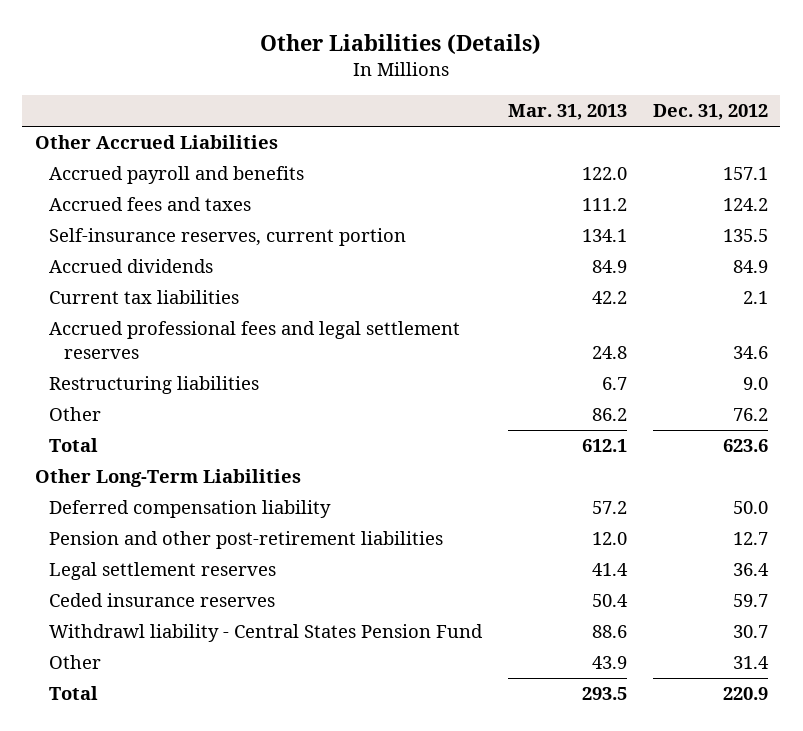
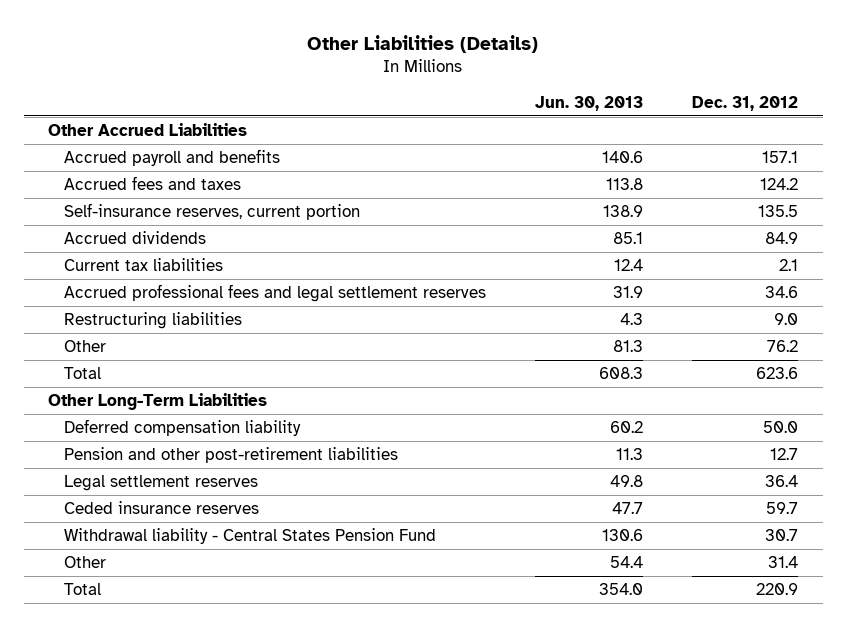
[508,104,628,121] Mar. 31, 2013 -> none
none -> [535,96,644,112] Jun. 30, 2013
[49,624,484,643] Withdrawl liability - Central States Pension Fund -> [64,528,437,545] Withdrawal liability - Central States Pension Fund

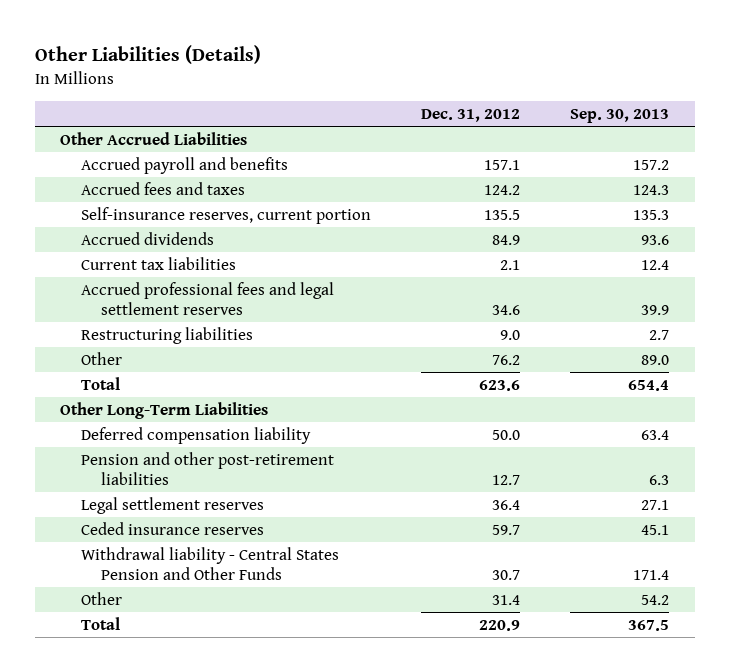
[535,96,644,112] Jun. 30, 2013 -> none
none -> [570,108,670,123] Sep. 30, 2013
[64,528,437,545] Withdrawal liability - Central States Pension Fund -> [80,546,339,580] Withdrawal liability - Central States Pension and Other Funds

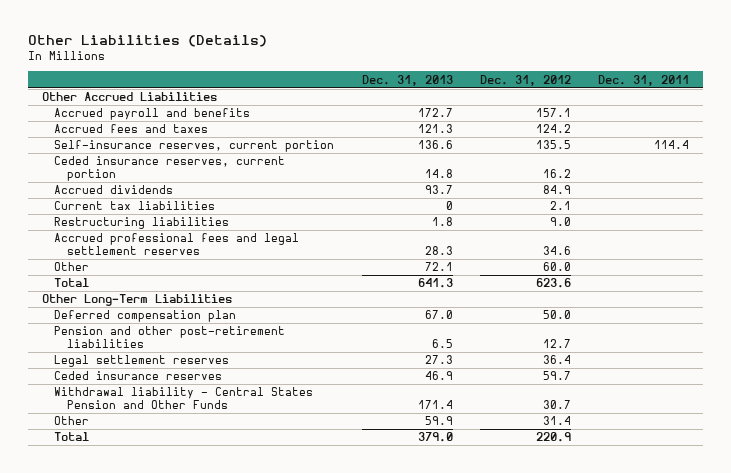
[570,108,670,123] Sep. 30, 2013 -> none
none -> [361,74,453,86] Dec. 31, 2013
none -> [598,74,690,86] Dec. 31, 2011
none -> [54,156,286,182] Ceded insurance reserves, current portion
[80,281,334,315] Accrued professional fees and legal settlement reserves -> [54,233,300,256] Accrued professional fees and legal settlement reserves
[491,354,520,365] 76.2 -> [542,262,571,272] 60.0
[80,426,311,444] Deferred compensation liability -> [54,310,237,323] Deferred compensation plan

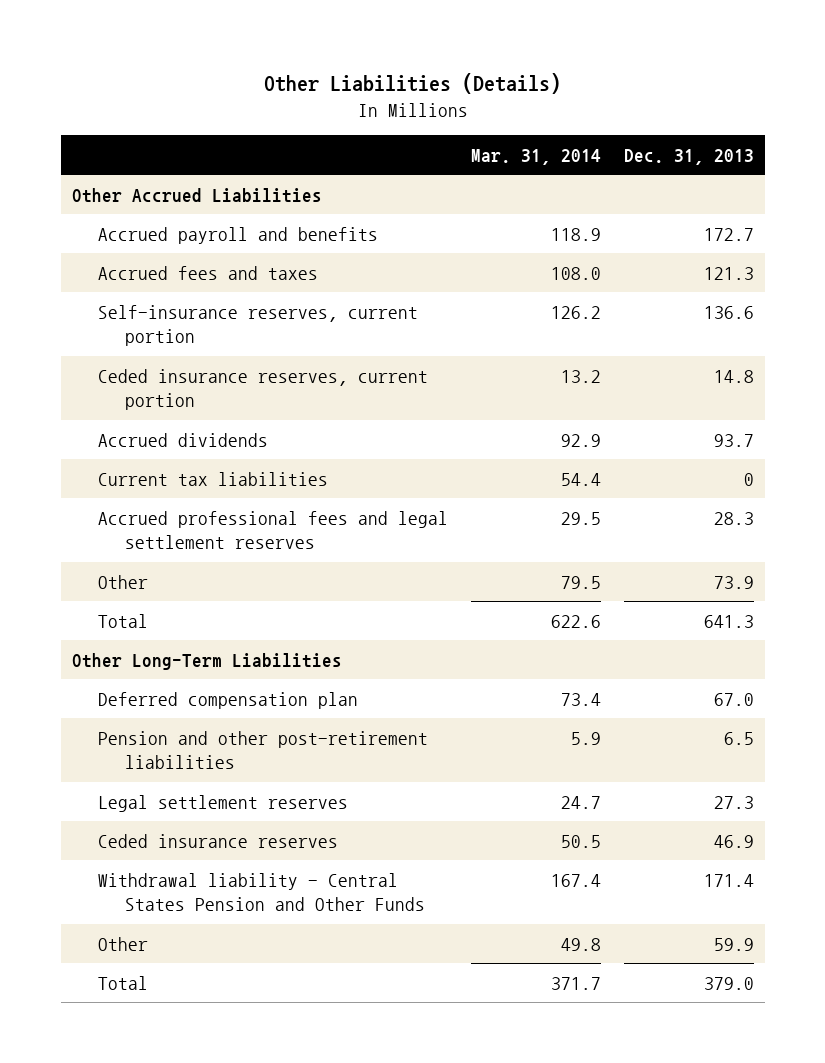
[479,74,571,86] Dec. 31, 2012 -> none
[598,74,690,86] Dec. 31, 2011 -> none
none -> [470,148,601,165] Mar. 31, 2014
[54,217,230,230] Restructuring liabilities -> none
[424,262,453,272] 72.1 -> [713,575,754,589] 73.9

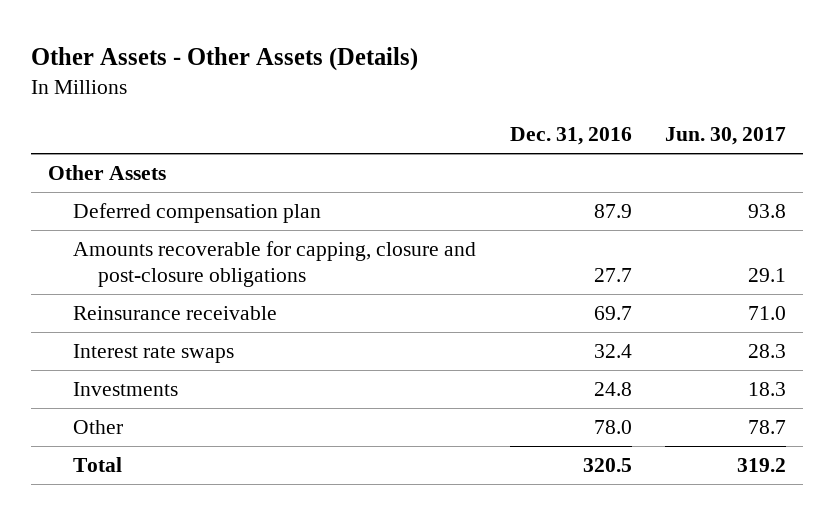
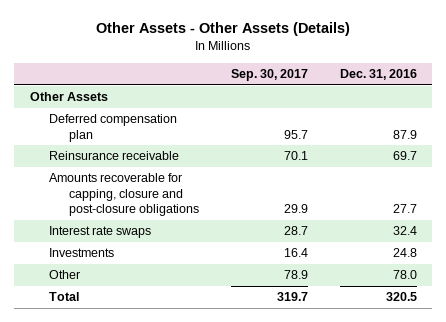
[665,127,787,146] Jun. 30, 2017 -> none
none -> [230,68,308,81] Sep. 30, 2017
[73,240,477,287] Amounts recoverable for capping, closure and post-closure obligations -> [49,173,200,217] Amounts recoverable for capping, closure and post-closure obligations

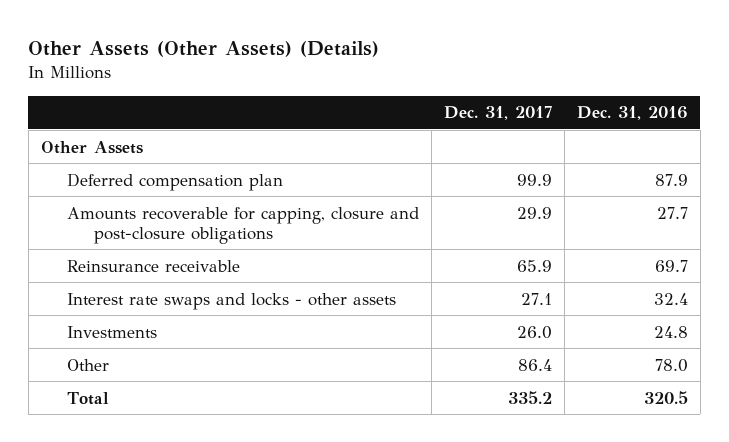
[96,22,351,37] Other Assets - Other Assets (Details) -> [28,41,380,58] Other Assets (Other Assets) (Details)
[230,68,308,81] Sep. 30, 2017 -> none
none -> [444,106,553,121] Dec. 31, 2017
[49,151,180,161] Reinsurance receivable -> [67,259,241,272] Reinsurance receivable
[49,226,152,239] Interest rate swaps -> [67,292,397,310] Interest rate swaps and locks - other assets

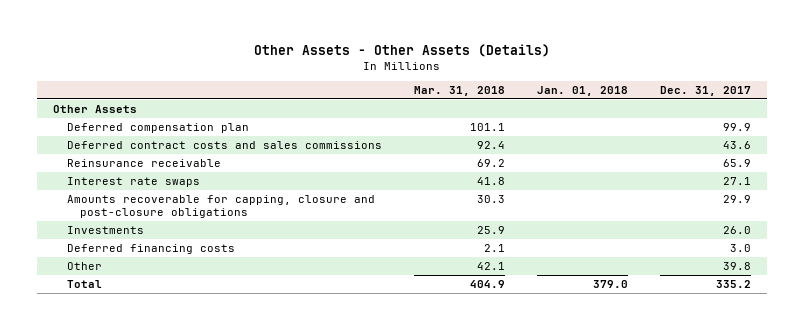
[28,41,380,58] Other Assets (Other Assets) (Details) -> [254,43,551,57] Other Assets - Other Assets (Details)
[576,106,688,121] Dec. 31, 2016 -> none
none -> [413,86,505,97] Mar. 31, 2018
none -> [536,86,628,97] Jan. 01, 2018
none -> [66,141,382,150] Deferred contract costs and sales commissions
[67,292,397,310] Interest rate swaps and locks - other assets -> [66,177,200,188] Interest rate swaps
[67,206,420,244] Amounts recoverable for capping, closure and post-closure obligations -> [66,195,375,219] Amounts recoverable for capping, closure and post-closure obligations
none -> [66,244,235,255] Deferred financing costs
[518,358,553,371] 86.4 -> [722,262,751,271] 39.8

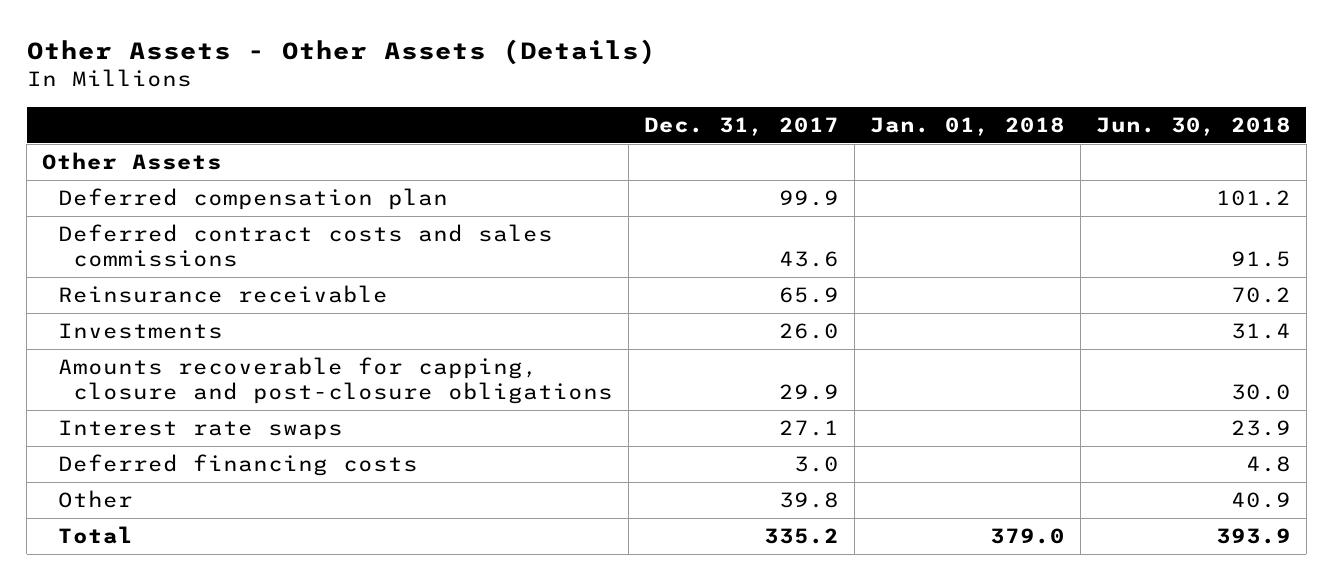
[413,86,505,97] Mar. 31, 2018 -> none
none -> [1095,117,1291,137] Jun. 30, 2018
[66,195,375,219] Amounts recoverable for capping, closure and post-closure obligations -> [57,357,614,405] Amounts recoverable for capping, closure and post-closure obligations
[66,177,200,188] Interest rate swaps -> [57,420,343,441] Interest rate swaps

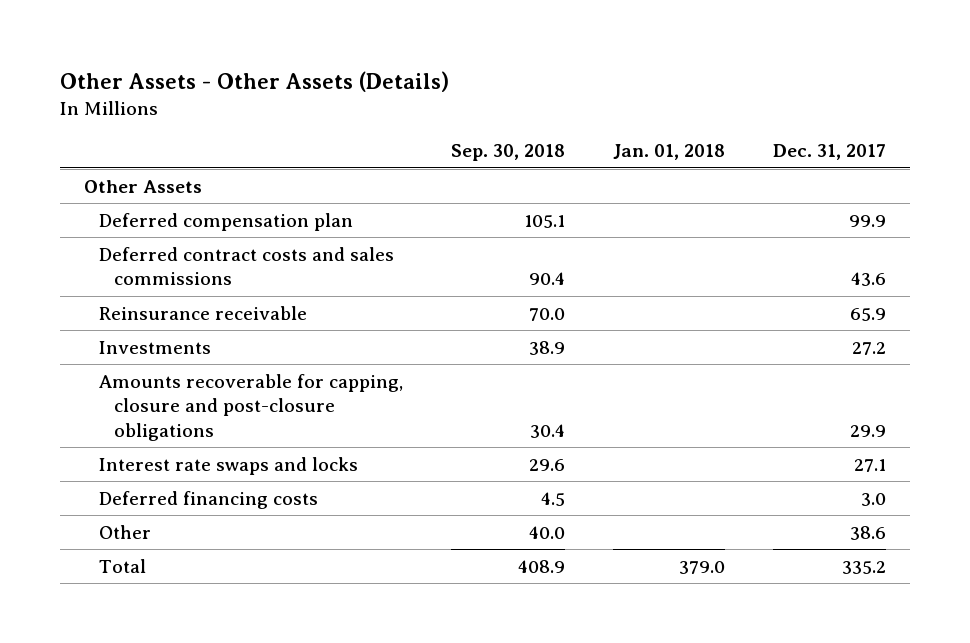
[1095,117,1291,137] Jun. 30, 2018 -> none
none -> [451,144,566,162] Sep. 30, 2018
[779,323,840,340] 26.0 -> [852,341,887,355] 27.2
[57,420,343,441] Interest rate swaps -> [99,456,359,475] Interest rate swaps and locks
[779,492,840,509] 39.8 -> [850,525,887,540] 38.6

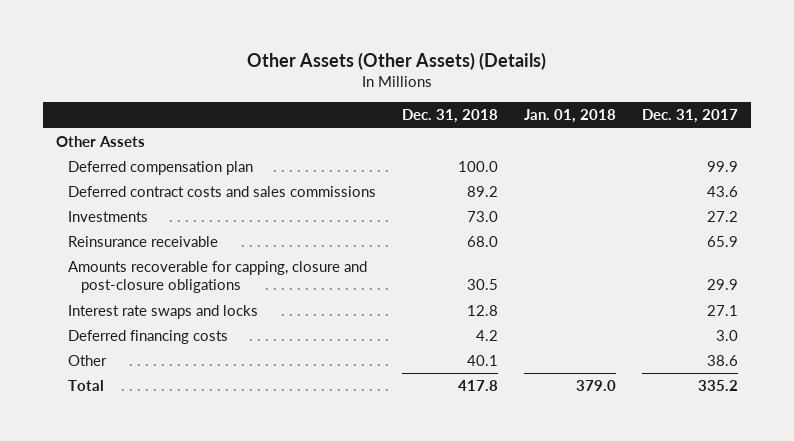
[59,71,449,93] Other Assets - Other Assets (Details) -> [247,51,547,70] Other Assets (Other Assets) (Details)
[451,144,566,162] Sep. 30, 2018 -> none
none -> [402,109,499,124] Dec. 31, 2018
[99,305,308,320] Reinsurance receivable -> [68,236,219,248] Reinsurance receivable

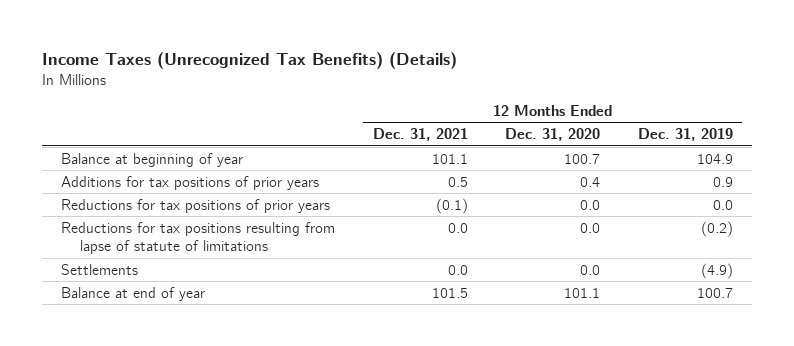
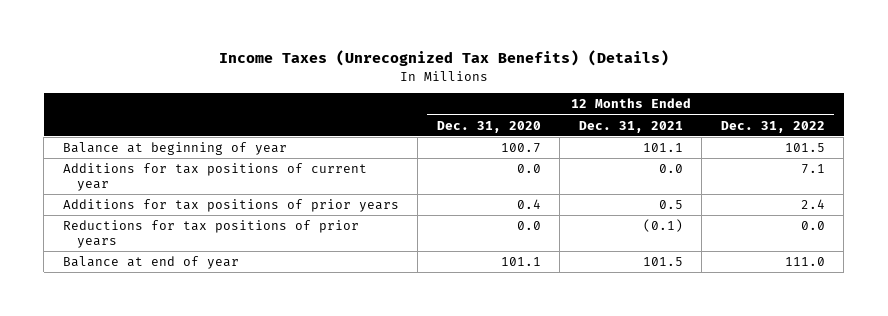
[638,128,734,142] Dec. 31, 2019 -> none
none -> [720,120,825,133] Dec. 31, 2022
none -> [62,163,367,191] Additions for tax positions of current year
[60,221,335,255] Reductions for tax positions resulting from lapse of statute of limitations -> none
[60,263,138,275] Settlements -> none

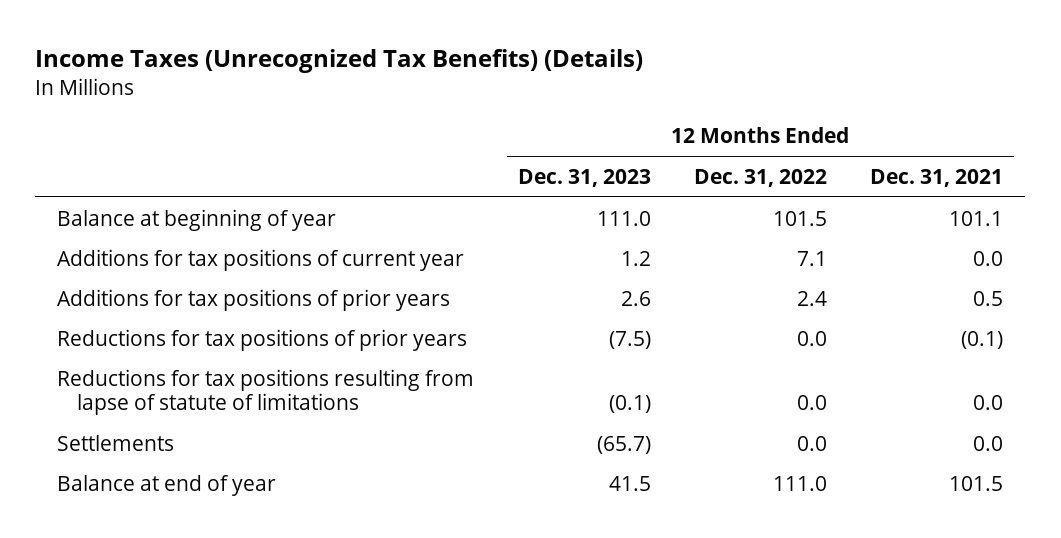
[436,120,541,133] Dec. 31, 2020 -> none
none -> [517,168,651,187] Dec. 31, 2023
none -> [57,368,475,415] Reductions for tax positions resulting from lapse of statute of limitations
none -> [57,434,175,451] Settlements

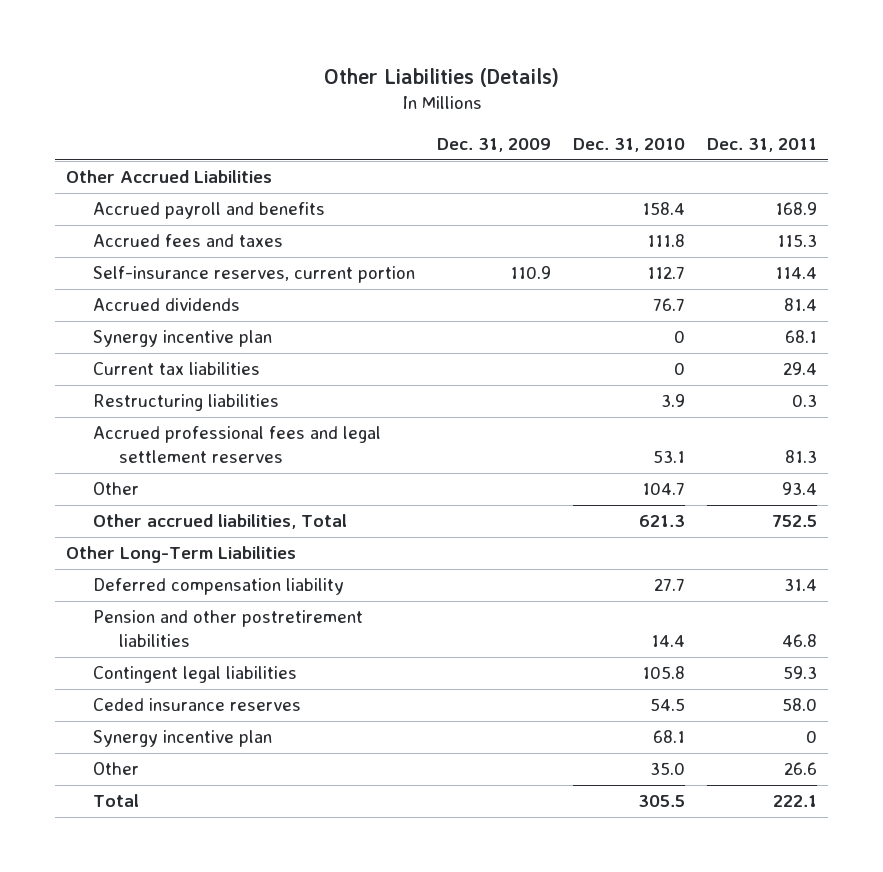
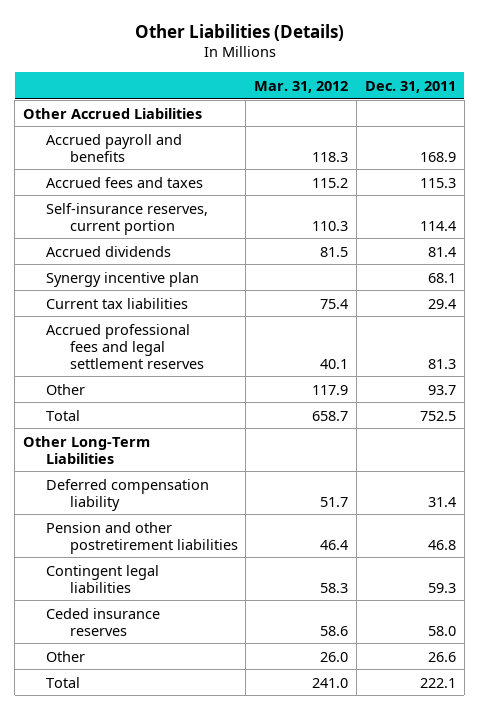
[436,137,551,152] Dec. 31, 2009 -> none
[572,137,685,152] Dec. 31, 2010 -> none
none -> [254,80,349,93] Mar. 31, 2012
[92,394,279,412] Restructuring liabilities -> none
[781,482,817,496] 93.4 -> [427,384,456,395] 93.7
[92,514,347,530] Other accrued liabilities, Total -> [46,409,81,421] Total
[92,730,272,748] Synergy incentive plan -> none

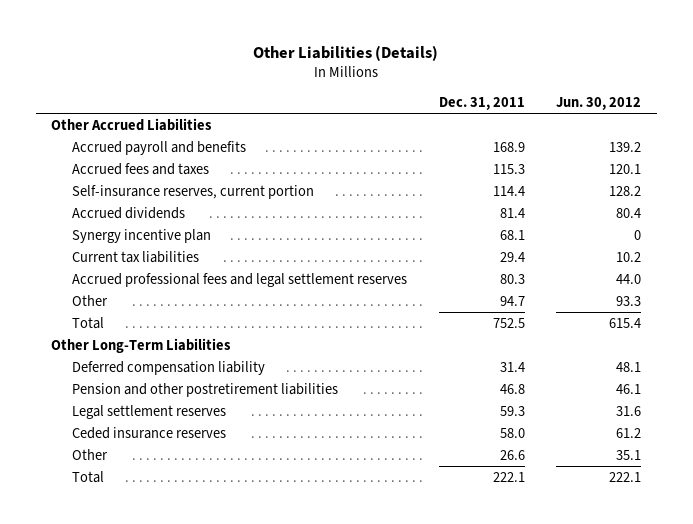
[254,80,349,93] Mar. 31, 2012 -> none
none -> [556,97,642,111] Jun. 30, 2012
[427,358,456,369] 81.3 -> [499,273,525,284] 80.3
[427,384,456,395] 93.7 -> [499,295,525,306] 94.7
[46,564,160,593] Contingent legal liabilities -> [72,404,227,419] Legal settlement reserves

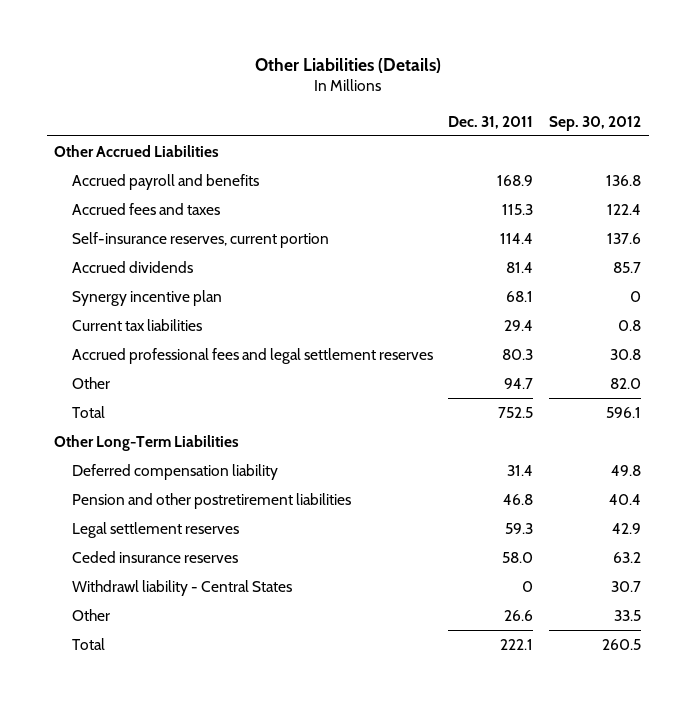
[556,97,642,111] Jun. 30, 2012 -> none
none -> [549,115,642,131] Sep. 30, 2012
none -> [71,579,292,596] Withdrawl liability - Central States

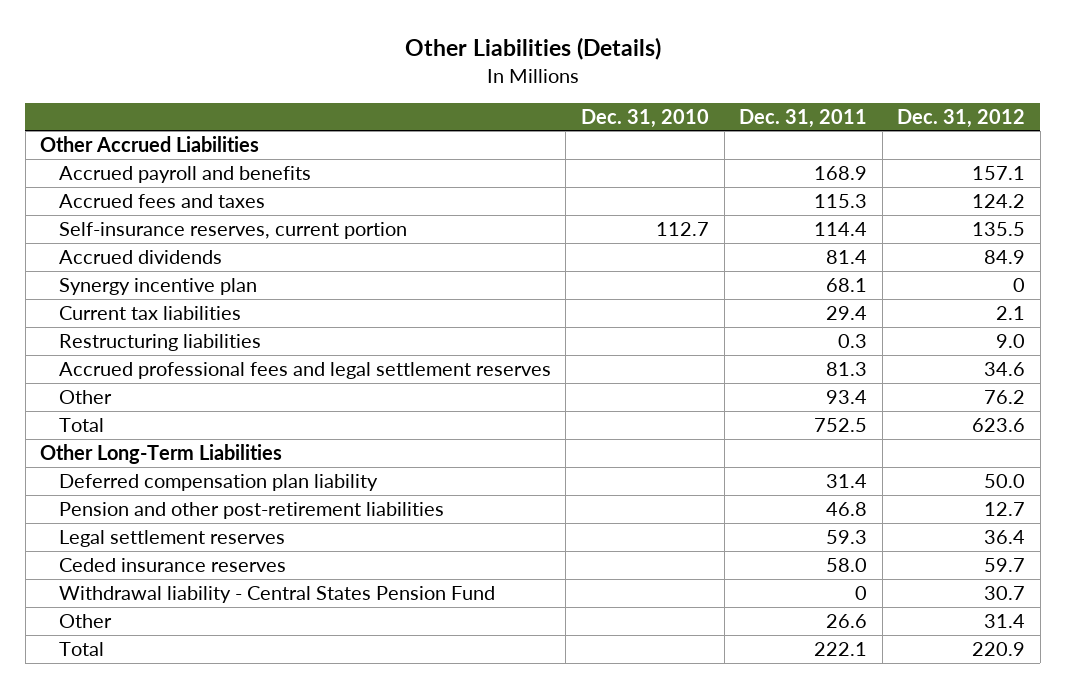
[549,115,642,131] Sep. 30, 2012 -> none
none -> [581,108,710,128] Dec. 31, 2010
none -> [897,108,1026,128] Dec. 31, 2012
none -> [58,334,261,352] Restructuring liabilities
[502,348,534,360] 80.3 -> [826,362,868,377] 81.3
[504,377,534,389] 94.7 -> [826,390,868,405] 93.4
[71,463,278,480] Deferred compensation liability -> [58,474,378,492] Deferred compensation plan liability
[71,492,351,509] Pension and other postretirement liabilities -> [58,502,444,520] Pension and other post-retirement liabilities
[71,579,292,596] Withdrawl liability - Central States -> [58,586,495,604] Withdrawal liability - Central States Pension Fund

